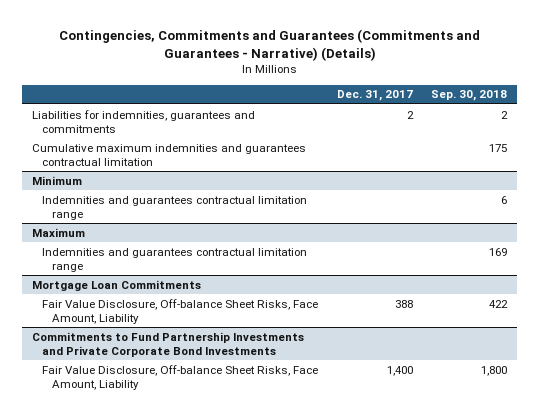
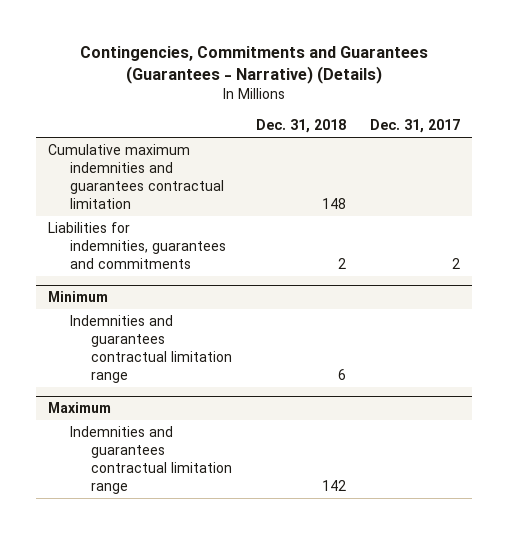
[58,29,480,61] Contingencies, Commitments and Guarantees (Commitments and Guarantees - Narrative) (Details) -> [80,46,429,85] Contingencies, Commitments and Guarantees (Guarantees - Narrative) (Details)
[431,90,508,102] Sep. 30, 2018 -> none
none -> [255,119,346,134] Dec. 31, 2018
[31,109,255,133] Liabilities for indemnities, guarantees and commitments -> [48,222,226,270] Liabilities for indemnities, guarantees and commitments
[31,279,201,291] Mortgage Loan Commitments -> none
[41,298,318,324] Fair Value Disclosure, Off-balance Sheet Risks, Face Amount, Liability -> none
[31,331,304,357] Commitments to Fund Partnership Investments and Private Corporate Bond Investments -> none
[41,364,318,390] Fair Value Disclosure, Off-balance Sheet Risks, Face Amount, Liability -> none

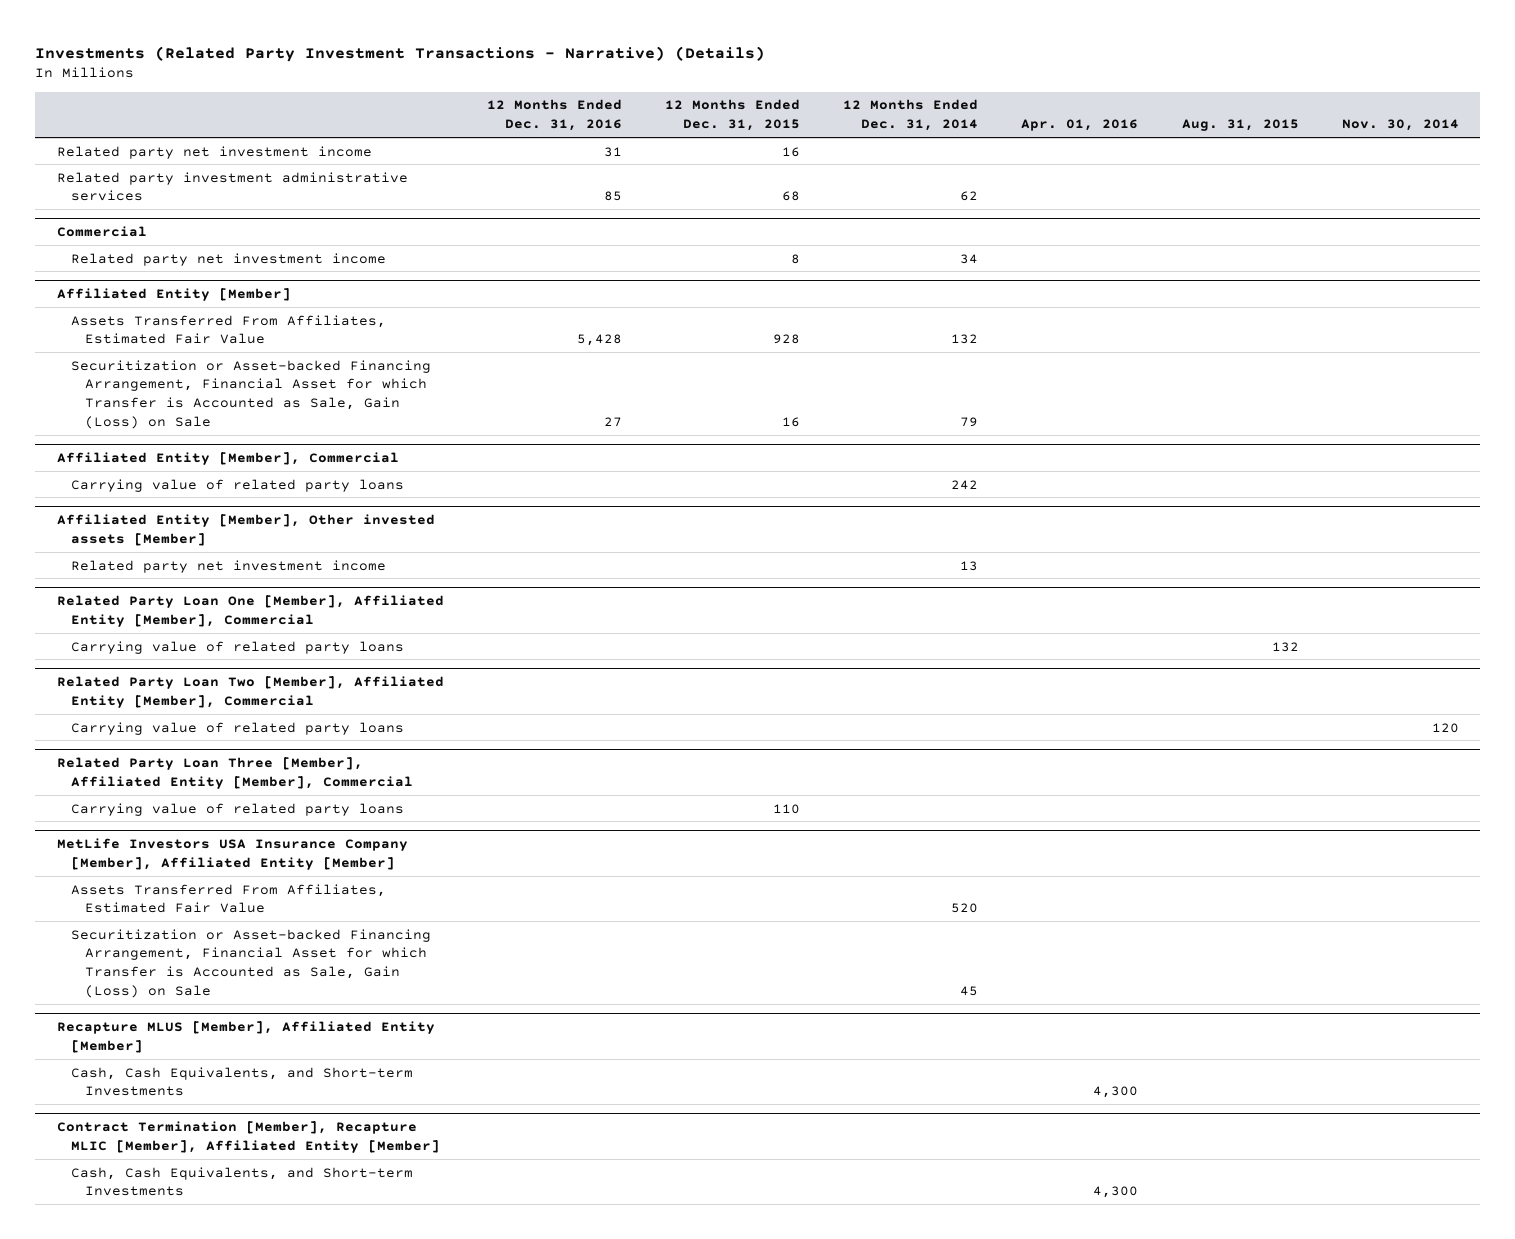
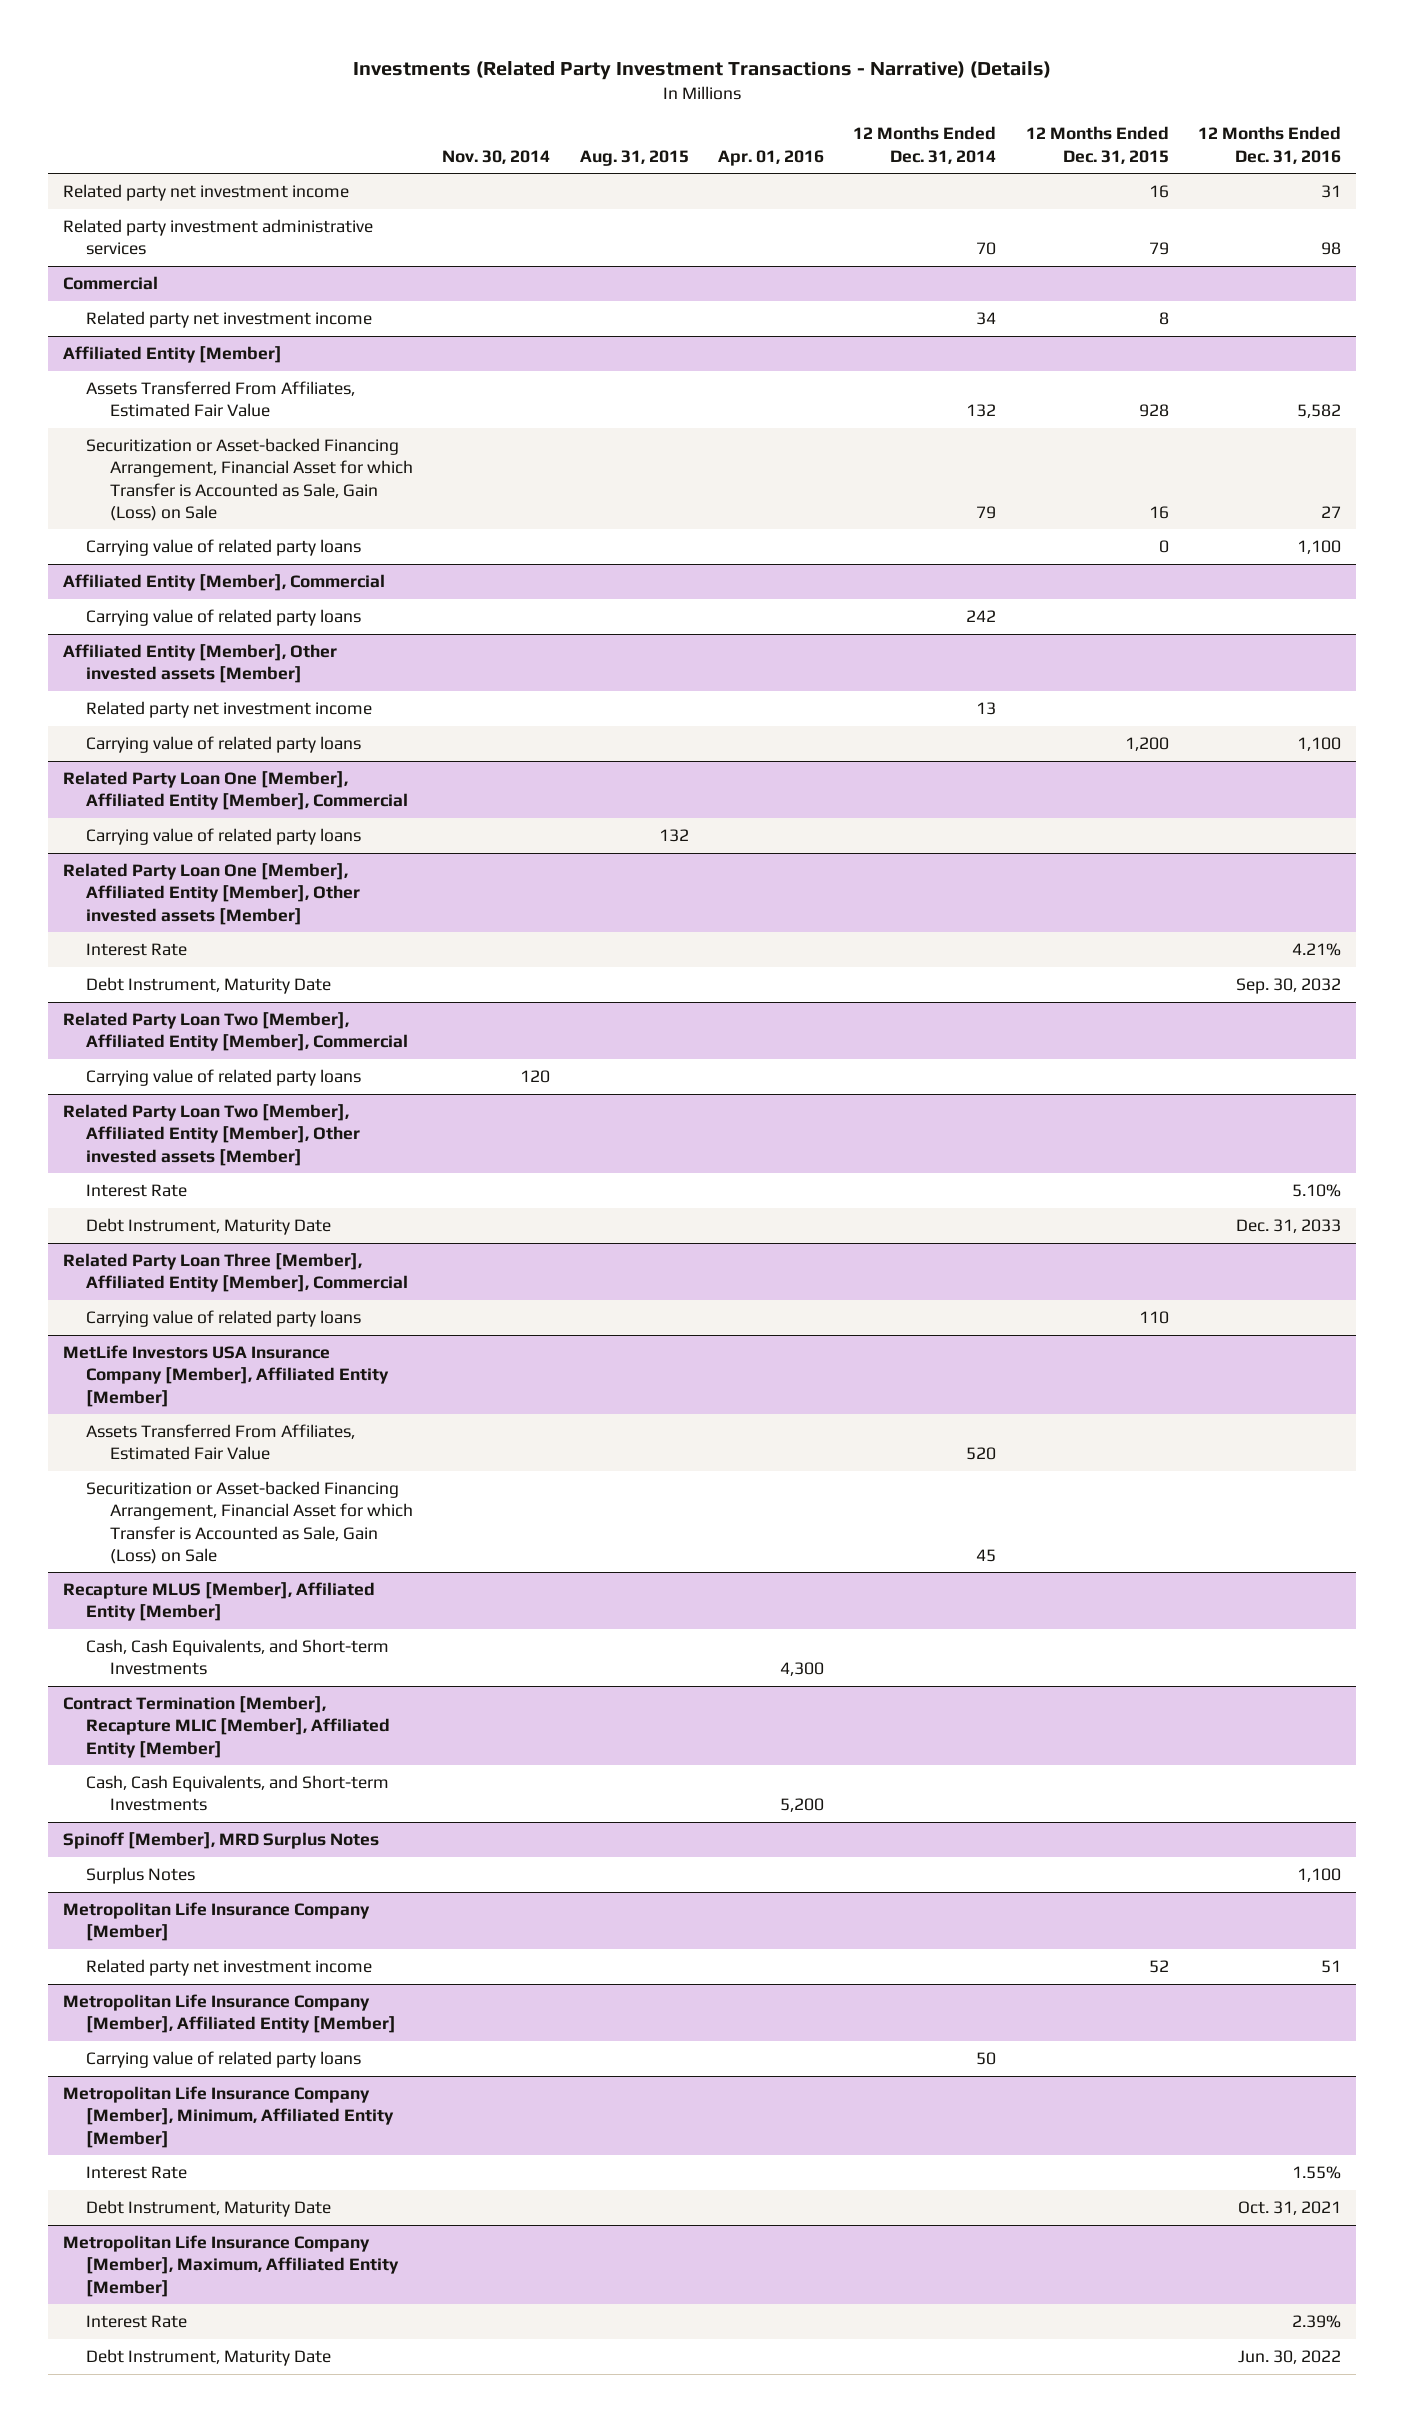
[603,191,622,202] 85 -> [1321,242,1342,256] 98
[782,191,801,202] 68 -> [1148,242,1169,256] 79
[960,191,979,202] 62 -> [976,242,997,256] 70
[576,334,622,347] 5,428 -> [1297,404,1342,419] 5,582
none -> [86,539,362,557] Carrying value of related party loans
none -> [86,736,362,754] Carrying value of related party loans
none -> [62,863,361,925] Related Party Loan One [Member], Affiliated Entity [Member], Other invested assets [Member]
none -> [86,943,188,957] Interest Rate
none -> [86,977,332,995] Debt Instrument, Maturity Date
none -> [62,1104,361,1166] Related Party Loan Two [Member], Affiliated Entity [Member], Other invested assets [Member]
none -> [86,1184,188,1198] Interest Rate
none -> [86,1218,332,1236] Debt Instrument, Maturity Date
[1093,1186,1139,1199] 4,300 -> [780,1798,825,1813] 5,200
none -> [62,1832,379,1850] Spinoff [Member], MRD Surplus Notes
none -> [86,1867,196,1885] Surplus Notes
none -> [62,1902,370,1942] Metropolitan Life Insurance Company [Member]
none -> [86,1959,373,1977] Related party net investment income
none -> [62,1994,397,2034] Metropolitan Life Insurance Company [Member], Affiliated Entity [Member]
none -> [86,2051,362,2069] Carrying value of related party loans
none -> [62,2086,395,2148] Metropolitan Life Insurance Company [Member], Minimum, Affiliated Entity [Member]
none -> [86,2166,188,2180] Interest Rate
none -> [86,2200,332,2218] Debt Instrument, Maturity Date
none -> [62,2235,400,2297] Metropolitan Life Insurance Company [Member], Maximum, Affiliated Entity [Member]
none -> [86,2315,188,2329] Interest Rate
none -> [86,2349,332,2367] Debt Instrument, Maturity Date

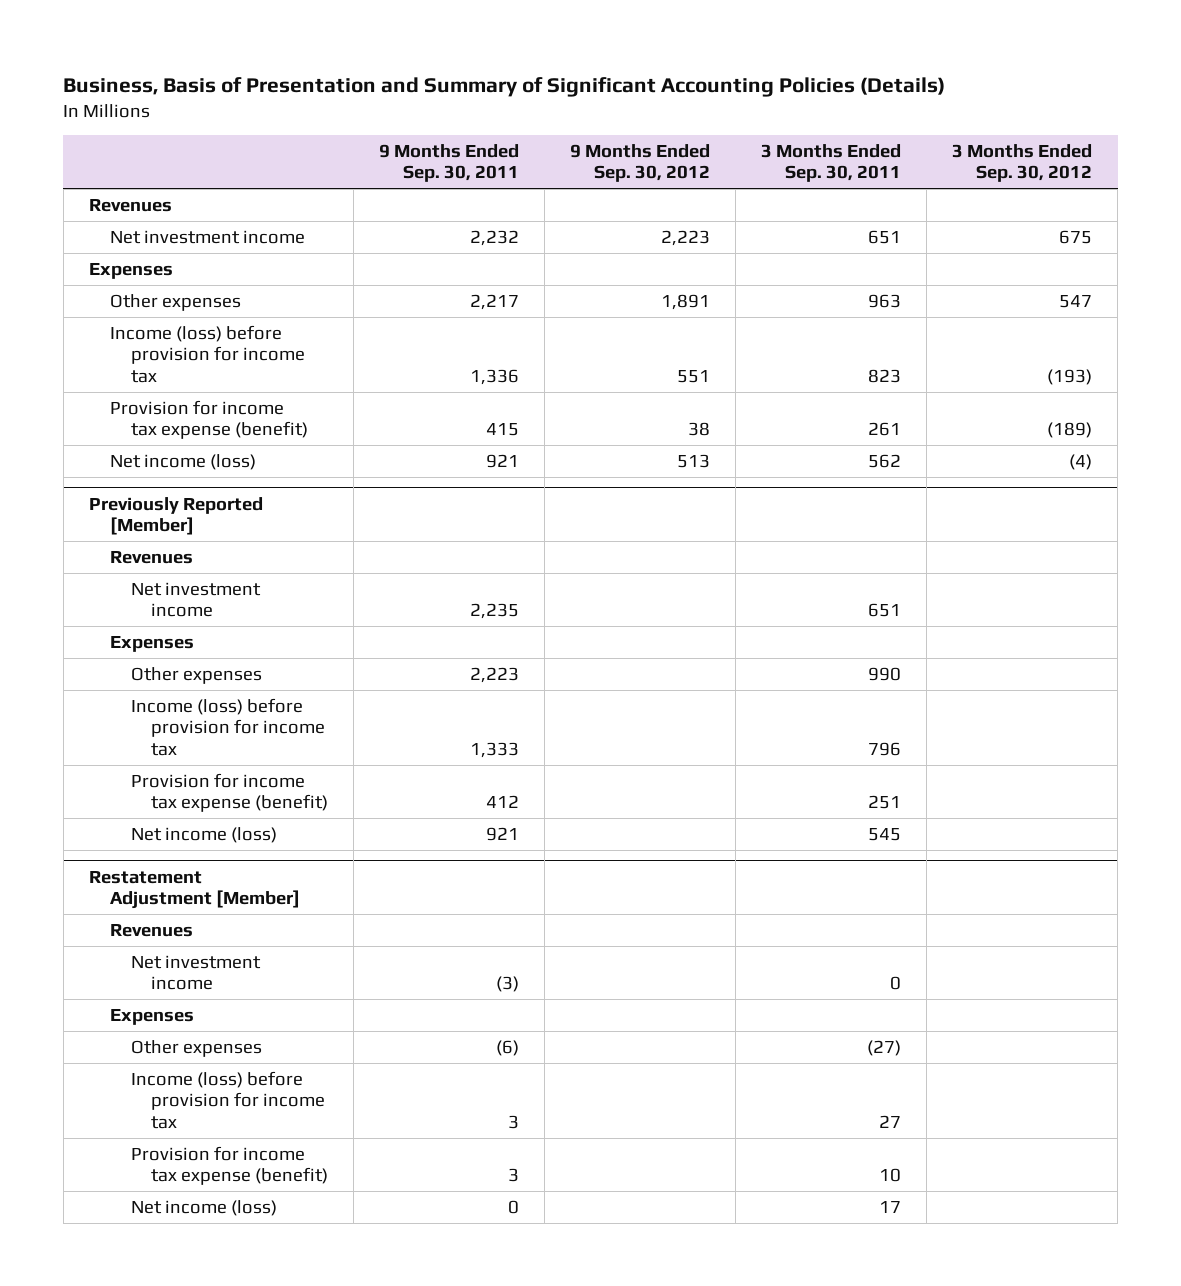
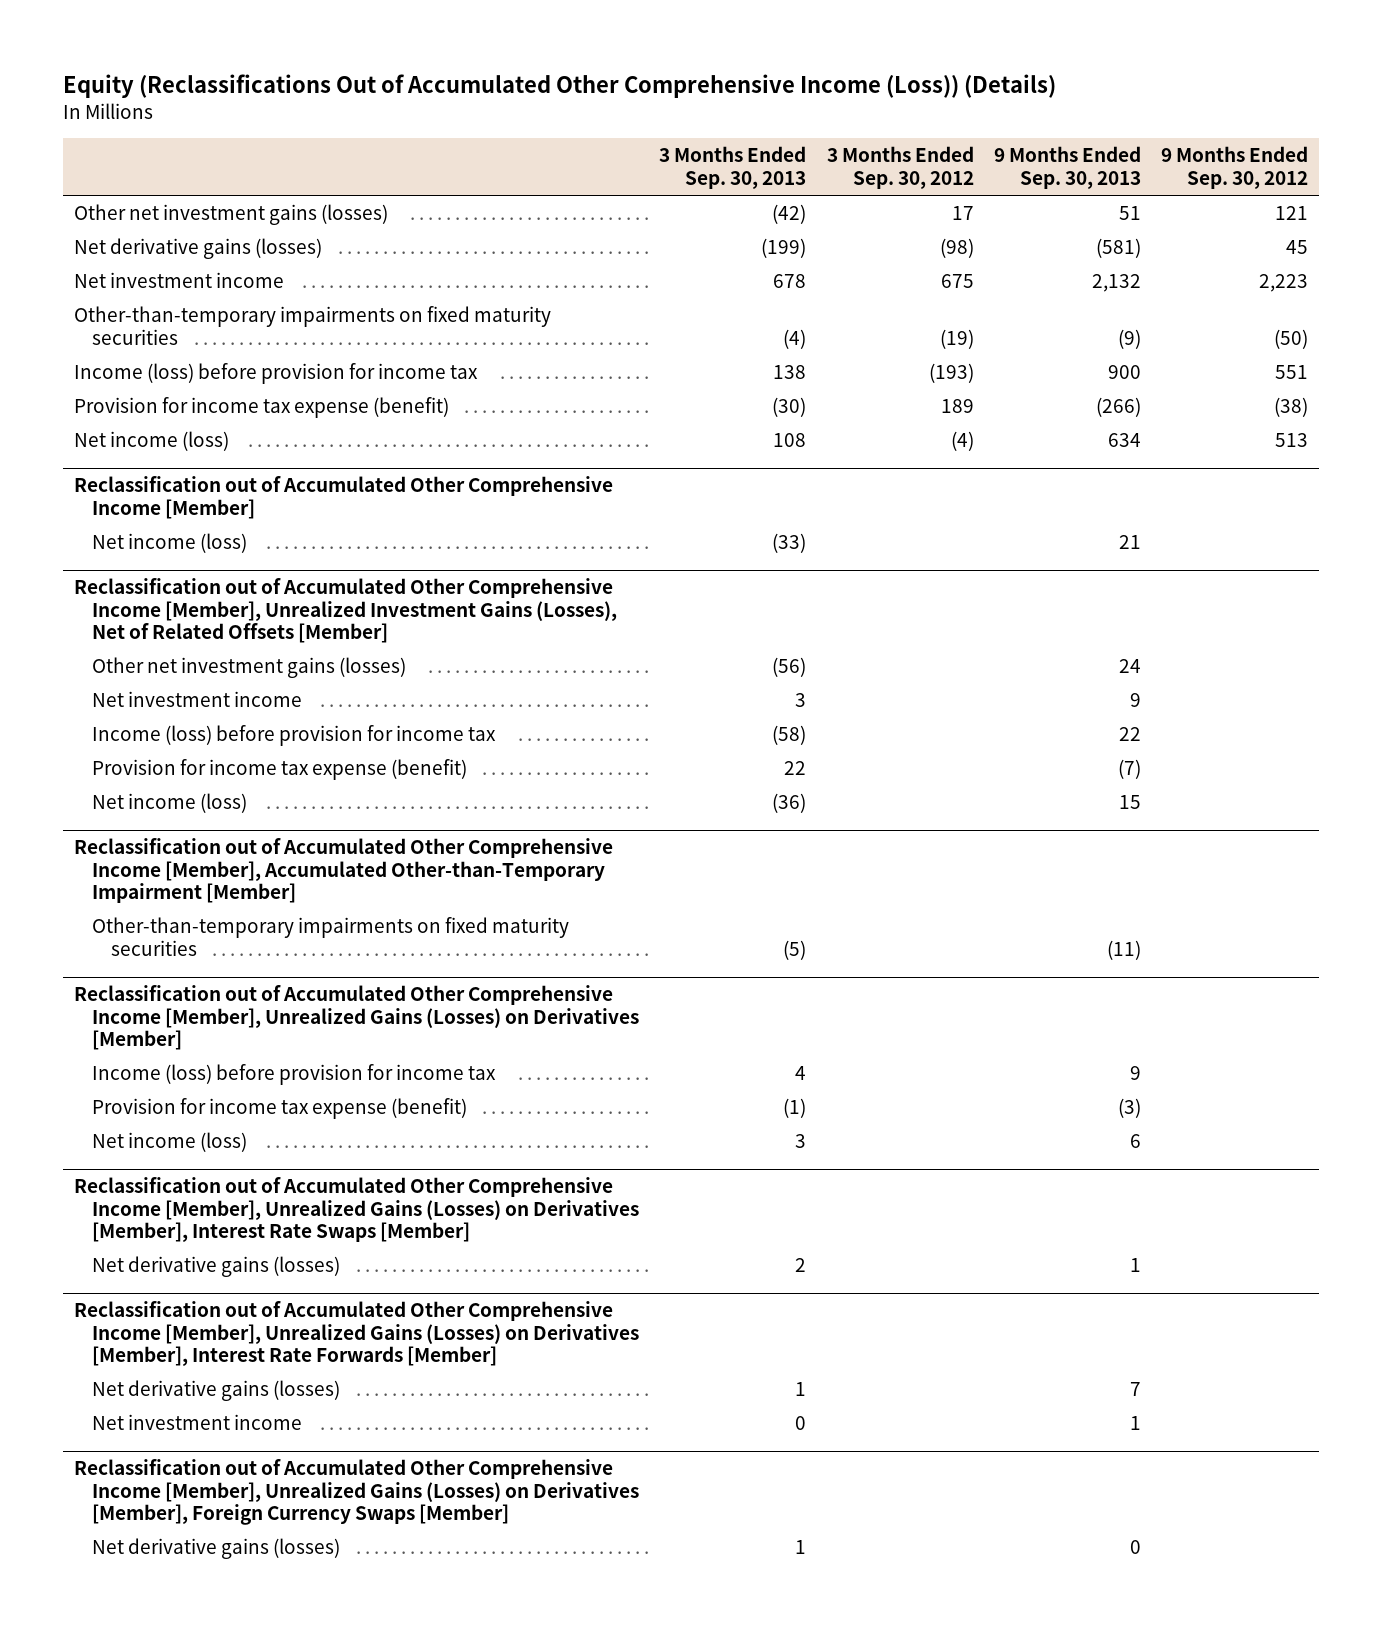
[63,76,946,97] Business, Basis of Presentation and Summary of Significant Accounting Policies (Details) -> [63,74,1057,99] Equity (Reclassifications Out of Accumulated Other Comprehensive Income (Loss)) (Details)
[379,143,520,183] 9 Months Ended Sep. 30, 2011 -> none
[761,143,902,183] 3 Months Ended Sep. 30, 2011 -> none
none -> [659,146,807,189] 3 Months Ended Sep. 30, 2013
none -> [994,146,1142,189] 9 Months Ended Sep. 30, 2013
[88,198,172,212] Revenues -> none
none -> [73,204,388,226] Other net investment gains (losses)
none -> [73,238,322,260] Net derivative gains (losses)
[88,262,173,279] Expenses -> none
[109,293,241,311] Other expenses -> none
none -> [73,306,551,345] Other-than-temporary impairments on fixed maturity securities
[688,422,711,437] 38 -> [1274,397,1309,418] (38)
[1047,422,1093,439] (189) -> [940,399,974,414] 189
[88,496,263,536] Previously Reported [Member] -> none
[109,550,193,564] Revenues -> none
[130,581,261,618] Net investment income -> none
[109,635,194,652] Expenses -> none
[130,666,262,684] Other expenses -> none
[130,697,326,756] Income (loss) before provision for income tax -> none
[130,772,329,813] Provision for income tax expense (benefit) -> none
[130,826,277,843] Net income (loss) -> none
[88,870,300,910] Restatement Adjustment [Member] -> none
[109,923,193,937] Revenues -> none
[130,954,261,991] Net investment income -> none
[109,1008,194,1025] Expenses -> none
[130,1039,262,1057] Other expenses -> none
[130,1070,326,1129] Income (loss) before provision for income tax -> none
[130,1145,329,1186] Provision for income tax expense (benefit) -> none
[130,1199,277,1216] Net income (loss) -> none
none -> [73,476,613,519] Reclassification out of Accumulated Other Comprehensive Income [Member]
none -> [92,533,248,554] Net income (loss)
none -> [73,578,618,644] Reclassification out of Accumulated Other Comprehensive Income [Member], Unrealized Investment Gains (Losses), Net of Related Offsets [Member]
none -> [92,657,407,679] Other net investment gains (losses)
none -> [92,691,303,708] Net investment income
none -> [92,725,497,747] Income (loss) before provision for income tax
none -> [92,759,468,781] Provision for income tax expense (benefit)
none -> [92,793,248,814] Net income (loss)
none -> [73,838,613,904] Reclassification out of Accumulated Other Comprehensive Income [Member], Accumulated Other-than-Temporary Impairment [Member]
none -> [92,917,570,956] Other-than-temporary impairments on fixed maturity securities
none -> [73,985,640,1051] Reclassification out of Accumulated Other Comprehensive Income [Member], Unrealized Gains (Losses) on Derivatives [Member]
none -> [92,1064,497,1086] Income (loss) before provision for income tax
none -> [92,1098,468,1120] Provision for income tax expense (benefit)
none -> [92,1132,248,1153] Net income (loss)
none -> [73,1177,640,1243] Reclassification out of Accumulated Other Comprehensive Income [Member], Unrealized Gains (Losses) on Derivatives [Member], Interest Rate Swaps [Member]
none -> [92,1256,341,1278] Net derivative gains (losses)
none -> [73,1301,640,1367] Reclassification out of Accumulated Other Comprehensive Income [Member], Unrealized Gains (Losses) on Derivatives [Member], Interest Rate Forwards [Member]
none -> [92,1380,341,1402] Net derivative gains (losses)
none -> [92,1414,303,1431] Net investment income
none -> [73,1459,640,1526] Reclassification out of Accumulated Other Comprehensive Income [Member], Unrealized Gains (Losses) on Derivatives [Member], Foreign Currency Swaps [Member]
none -> [92,1538,341,1560] Net derivative gains (losses)

